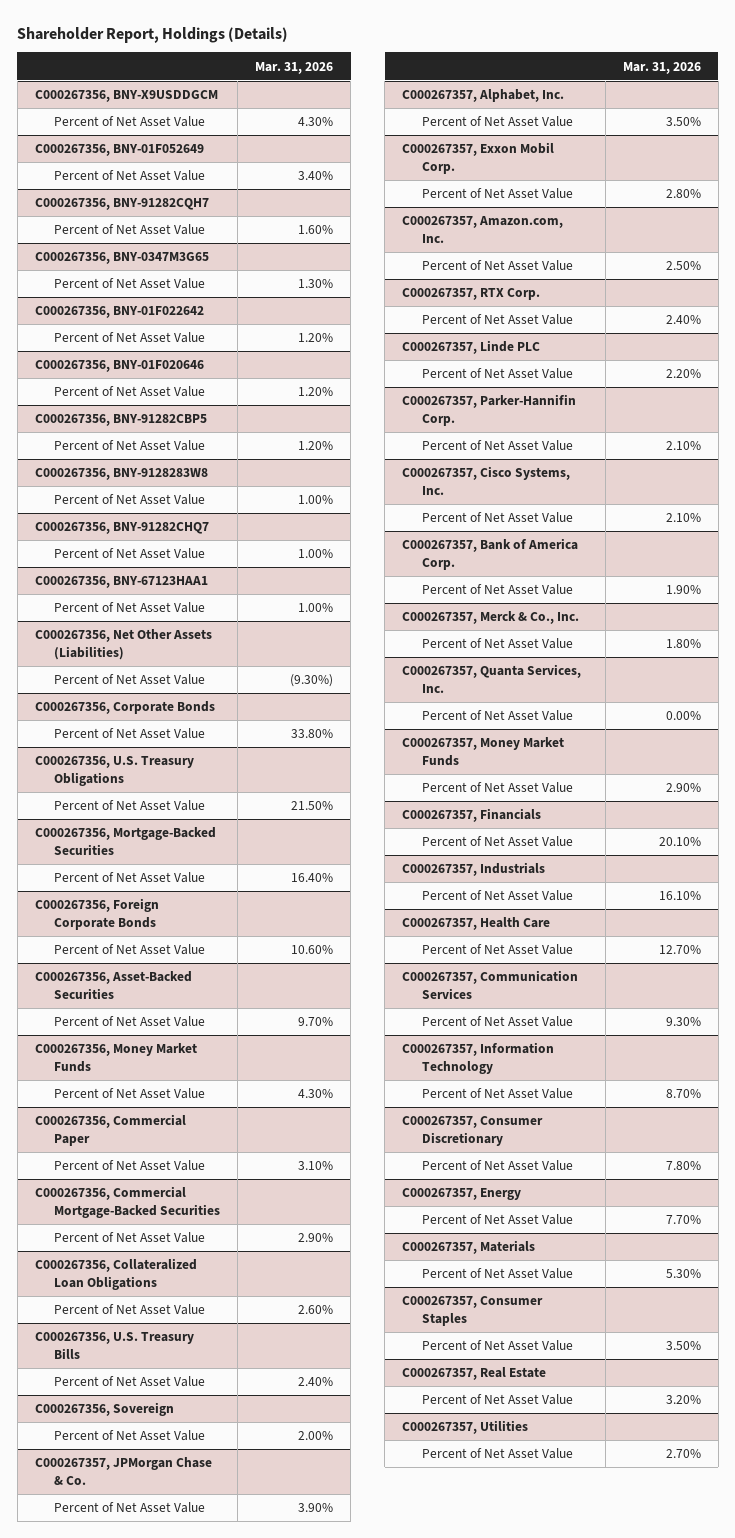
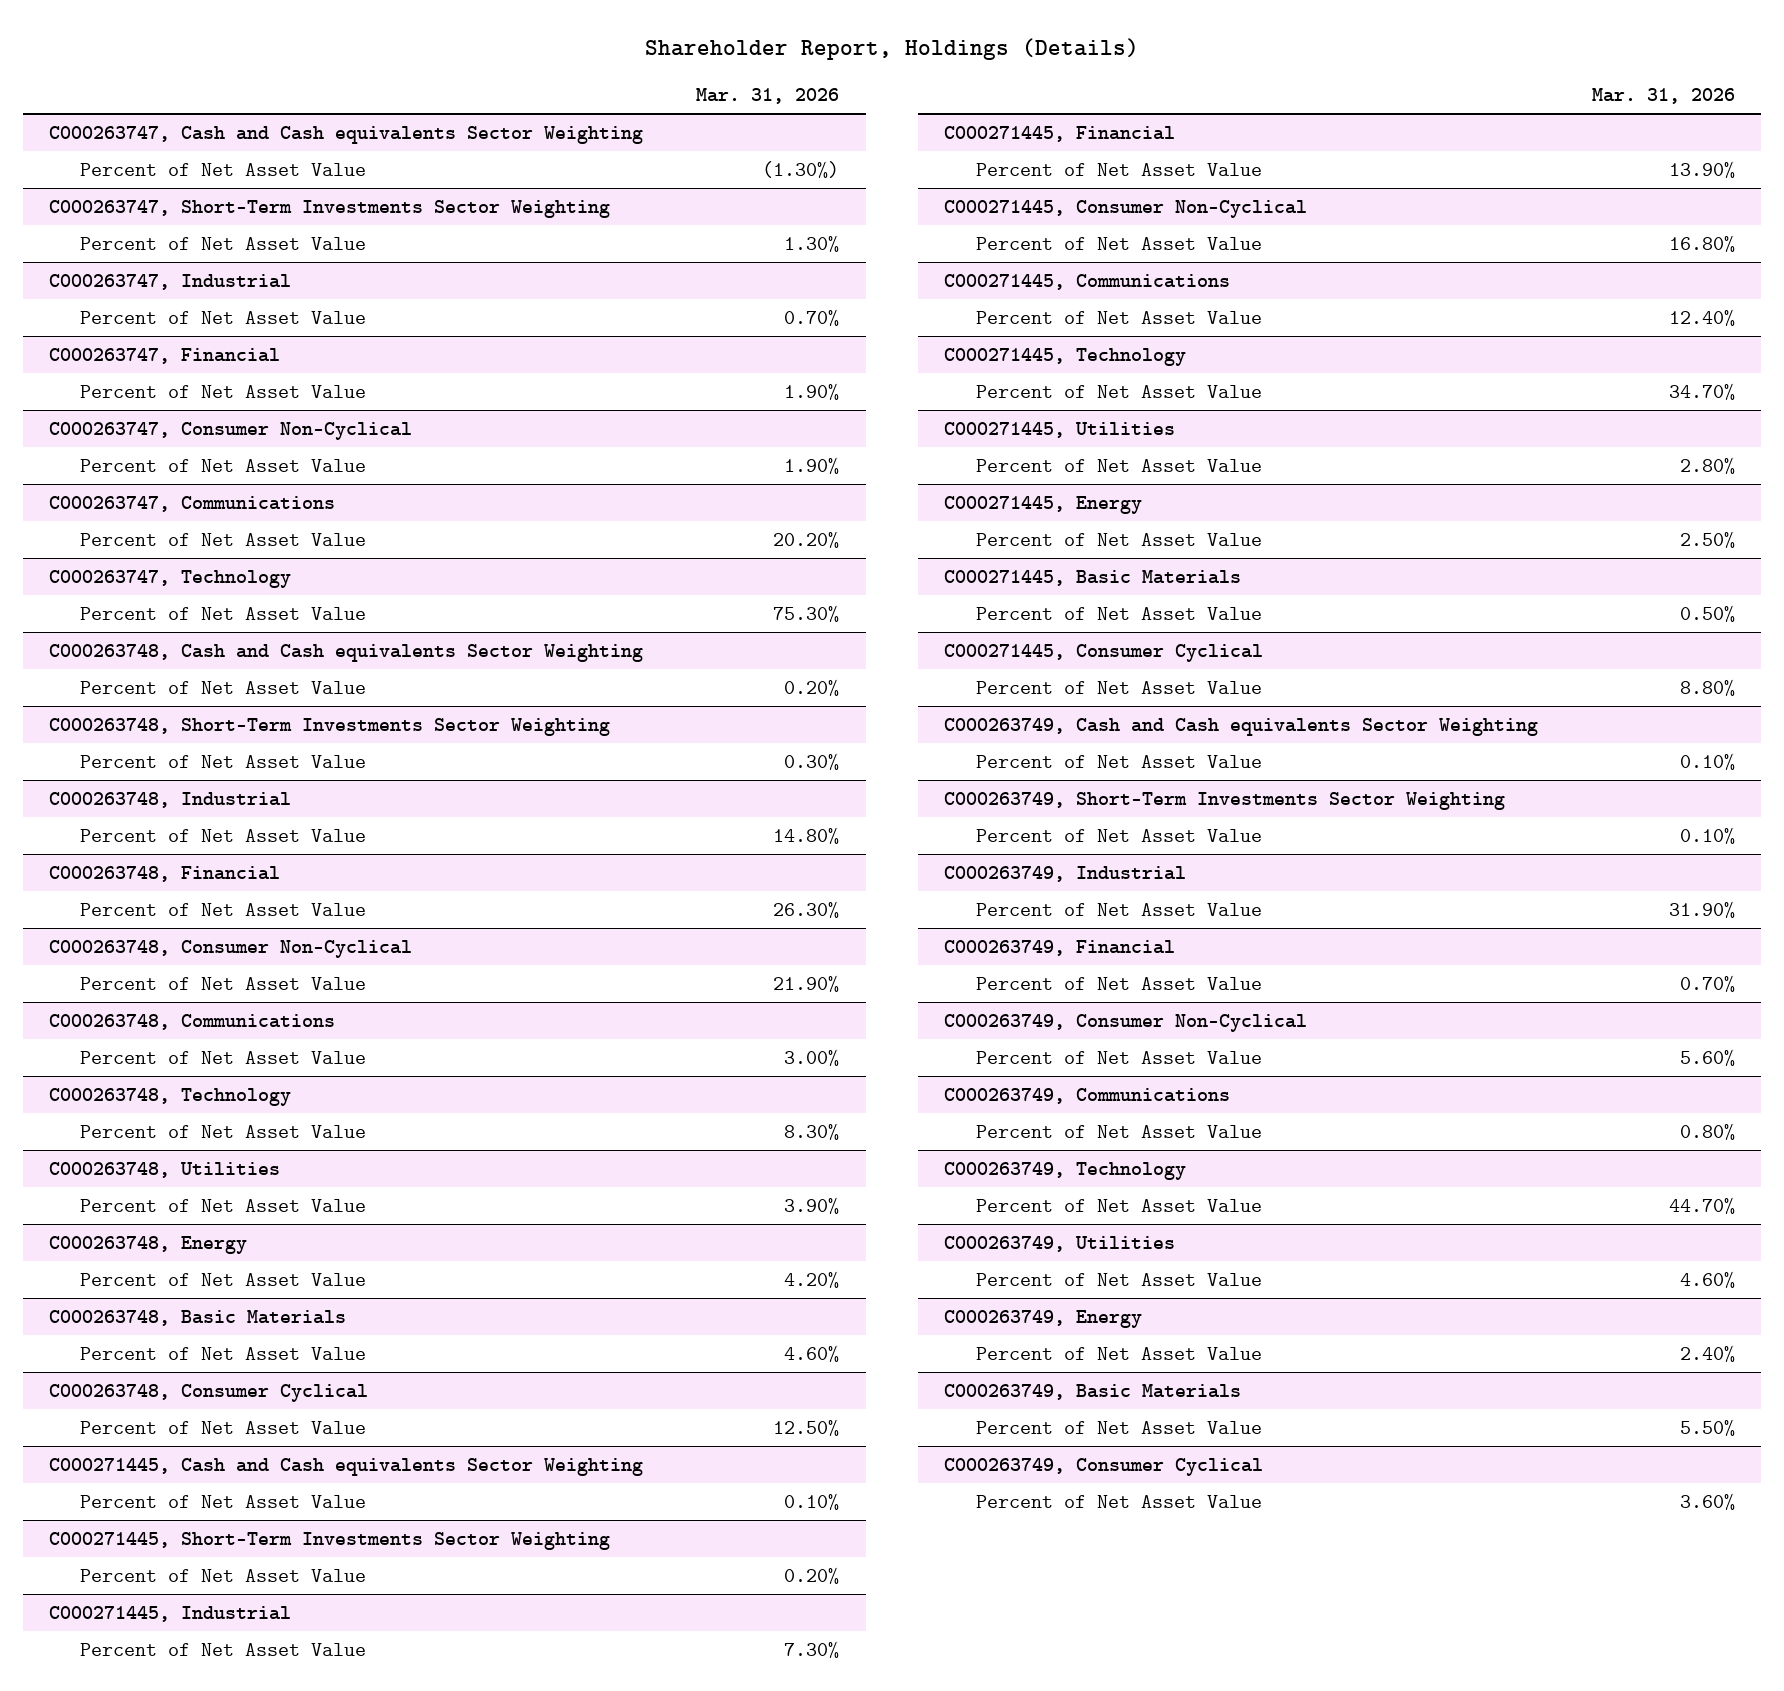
[34,90,218,103] C000267356, BNY-X9USDDGCM -> none
[34,144,204,157] C000267356, BNY-01F052649 -> none
[53,170,205,182] Percent of Net Asset Value -> none
[34,198,209,211] C000267356, BNY-91282CQH7 -> none
[53,224,205,236] Percent of Net Asset Value -> none
[34,252,209,265] C000267356, BNY-0347M3G65 -> none
none -> [49,126,644,145] C000263747, Cash and Cash equivalents Sector Weighting
[298,117,334,127] 4.30% -> [762,161,840,179] (1.30%)
none -> [49,200,611,219] C000263747, Short-Term Investments Sector Weighting
[34,306,204,319] C000267356, BNY-01F022642 -> none
[34,360,204,373] C000267356, BNY-01F020646 -> none
[34,414,207,427] C000267356, BNY-91282CBP5 -> none
[34,468,208,481] C000267356, BNY-9128283W8 -> none
[34,522,209,535] C000267356, BNY-91282CHQ7 -> none
[34,576,208,589] C000267356, BNY-67123HAA1 -> none
[34,629,212,660] C000267356, Net Other Assets (Liabilities) -> none
[34,701,215,715] C000267356, Corporate Bonds -> none
[34,756,194,786] C000267356, U.S. Treasury Obligations -> none
[34,827,216,855] C000267356, Mortgage-Backed Securities -> none
[34,898,159,930] C000267356, Foreign Corporate Bonds -> none
[34,971,192,999] C000267356, Asset-Backed Securities -> none
[34,1043,197,1072] C000267356, Money Market Funds -> none
[53,1088,205,1100] Percent of Net Asset Value -> none
[34,1114,186,1146] C000267356, Commercial Paper -> none
[53,1160,205,1172] Percent of Net Asset Value -> none
[34,1186,220,1218] C000267356, Commercial Mortgage-Backed Securities -> none
[53,1232,205,1244] Percent of Net Asset Value -> none
[34,1258,197,1290] C000267356, Collateralized Loan Obligations -> none
[53,1304,205,1316] Percent of Net Asset Value -> none
[34,1332,194,1359] C000267356, U.S. Treasury Bills -> none
[53,1376,205,1388] Percent of Net Asset Value -> none
[34,1402,174,1417] C000267356, Sovereign -> none
[53,1430,205,1442] Percent of Net Asset Value -> none
[34,1457,212,1485] C000267357, JPMorgan Chase & Co. -> none
none -> [49,274,292,291] C000263747, Industrial
[298,333,334,343] 1.20% -> [784,309,840,327] 0.70%
none -> [49,348,281,365] C000263747, Financial
[298,387,334,397] 1.20% -> [784,383,840,401] 1.90%
none -> [49,422,413,441] C000263747, Consumer Non-Cyclical
[298,441,334,451] 1.20% -> [784,457,840,475] 1.90%
none -> [49,496,336,513] C000263747, Communications
[298,495,334,505] 1.00% -> [773,531,840,549] 20.20%
none -> [49,570,292,589] C000263747, Technology
[298,549,334,559] 1.00% -> [773,605,840,623] 75.30%
none -> [49,644,644,663] C000263748, Cash and Cash equivalents Sector Weighting
[298,603,334,613] 1.00% -> [784,679,840,697] 0.20%
none -> [49,718,611,737] C000263748, Short-Term Investments Sector Weighting
[290,674,334,688] (9.30%) -> [784,753,840,771] 0.30%
none -> [49,792,292,809] C000263748, Industrial
[291,729,334,739] 33.80% -> [773,827,840,845] 14.80%
none -> [49,866,281,883] C000263748, Financial
[291,801,334,811] 21.50% -> [773,901,840,919] 26.30%
none -> [49,940,413,959] C000263748, Consumer Non-Cyclical
[291,873,334,883] 16.40% -> [773,975,840,993] 21.90%
none -> [49,1014,336,1031] C000263748, Communications
[291,945,334,955] 10.60% -> [784,1049,840,1067] 3.00%
none -> [49,1088,292,1107] C000263748, Technology
[298,1017,334,1027] 9.70% -> [784,1123,840,1141] 8.30%
none -> [49,1162,281,1179] C000263748, Utilities
[402,89,565,103] C000267357, Alphabet, Inc. -> none
[402,142,555,174] C000267357, Exxon Mobil Corp. -> none
none -> [49,1236,248,1255] C000263748, Energy
[665,117,701,127] 3.50% -> [784,1271,840,1289] 4.20%
none -> [49,1310,347,1327] C000263748, Basic Materials
none -> [80,1347,367,1361] Percent of Net Asset Value
none -> [49,1384,369,1403] C000263748, Consumer Cyclical
none -> [80,1421,367,1435] Percent of Net Asset Value
none -> [49,1458,644,1477] C000271445, Cash and Cash equivalents Sector Weighting
none -> [80,1495,367,1509] Percent of Net Asset Value
none -> [49,1532,611,1551] C000271445, Short-Term Investments Sector Weighting
none -> [80,1569,367,1583] Percent of Net Asset Value
none -> [49,1606,292,1623] C000271445, Industrial
none -> [80,1643,367,1657] Percent of Net Asset Value
none -> [944,126,1176,143] C000271445, Financial
none -> [975,163,1262,177] Percent of Net Asset Value
none -> [944,200,1308,219] C000271445, Consumer Non-Cyclical
none -> [975,237,1262,251] Percent of Net Asset Value
none -> [944,274,1231,291] C000271445, Communications
none -> [975,311,1262,325] Percent of Net Asset Value
none -> [944,348,1187,367] C000271445, Technology
none -> [975,385,1262,399] Percent of Net Asset Value
none -> [944,422,1176,439] C000271445, Utilities
[402,216,564,243] C000267357, Amazon.com, Inc. -> none
none -> [944,496,1143,515] C000271445, Energy
[402,288,541,301] C000267357, RTX Corp. -> none
none -> [944,570,1242,587] C000271445, Basic Materials
none -> [975,607,1262,621] Percent of Net Asset Value
none -> [944,644,1264,663] C000271445, Consumer Cyclical
none -> [975,681,1262,695] Percent of Net Asset Value
none -> [944,718,1539,737] C000263749, Cash and Cash equivalents Sector Weighting
none -> [975,755,1262,769] Percent of Net Asset Value
none -> [944,792,1506,811] C000263749, Short-Term Investments Sector Weighting
none -> [975,829,1262,843] Percent of Net Asset Value
none -> [944,866,1187,883] C000263749, Industrial
none -> [975,903,1262,917] Percent of Net Asset Value
none -> [944,940,1176,957] C000263749, Financial
none -> [975,977,1262,991] Percent of Net Asset Value
none -> [944,1014,1308,1033] C000263749, Consumer Non-Cyclical
none -> [975,1051,1262,1065] Percent of Net Asset Value
none -> [944,1088,1231,1105] C000263749, Communications
none -> [975,1125,1262,1139] Percent of Net Asset Value
none -> [944,1162,1187,1181] C000263749, Technology
none -> [975,1199,1262,1213] Percent of Net Asset Value
none -> [944,1236,1176,1253] C000263749, Utilities
none -> [975,1273,1262,1287] Percent of Net Asset Value
none -> [944,1310,1143,1329] C000263749, Energy
[402,340,541,355] C000267357, Linde PLC -> none
[402,394,577,426] C000267357, Parker-Hannifin Corp. -> none
[402,466,571,495] C000267357, Cisco Systems, Inc. -> none
[421,512,573,524] Percent of Net Asset Value -> none
[402,538,579,570] C000267357, Bank of America Corp. -> none
[421,584,573,596] Percent of Net Asset Value -> none
[402,611,580,625] C000267357, Merck & Co., Inc. -> none
[421,638,573,650] Percent of Net Asset Value -> none
[402,664,582,693] C000267357, Quanta Services, Inc. -> none
[421,710,573,722] Percent of Net Asset Value -> none
[402,737,565,766] C000267357, Money Market Funds -> none
[421,782,573,794] Percent of Net Asset Value -> none
[402,808,542,823] C000267357, Financials -> none
[421,836,573,848] Percent of Net Asset Value -> none
[402,862,546,877] C000267357, Industrials -> none
[421,890,573,902] Percent of Net Asset Value -> none
[402,917,551,931] C000267357, Health Care -> none
[421,944,573,956] Percent of Net Asset Value -> none
[402,970,579,999] C000267357, Communication Services -> none
[421,1016,573,1028] Percent of Net Asset Value -> none
[402,1042,555,1074] C000267357, Information Technology -> none
[421,1088,573,1100] Percent of Net Asset Value -> none
[402,1116,544,1146] C000267357, Consumer Discretionary -> none
[421,1160,573,1172] Percent of Net Asset Value -> none
[402,1188,522,1201] C000267357, Energy -> none
[421,1214,573,1226] Percent of Net Asset Value -> none
[402,1240,536,1255] C000267357, Materials -> none
[421,1268,573,1280] Percent of Net Asset Value -> none
[402,1296,544,1326] C000267357, Consumer Staples -> none
[421,1340,573,1352] Percent of Net Asset Value -> none
[402,1367,547,1381] C000267357, Real Estate -> none
[421,1394,573,1406] Percent of Net Asset Value -> none
[402,1420,529,1435] C000267357, Utilities -> none
[421,1448,573,1460] Percent of Net Asset Value -> none
none -> [944,1384,1242,1401] C000263749, Basic Materials
[665,369,701,379] 2.20% -> [1679,1419,1735,1437] 5.50%
none -> [944,1458,1264,1477] C000263749, Consumer Cyclical
[665,441,701,451] 2.10% -> [1679,1493,1735,1511] 3.60%

